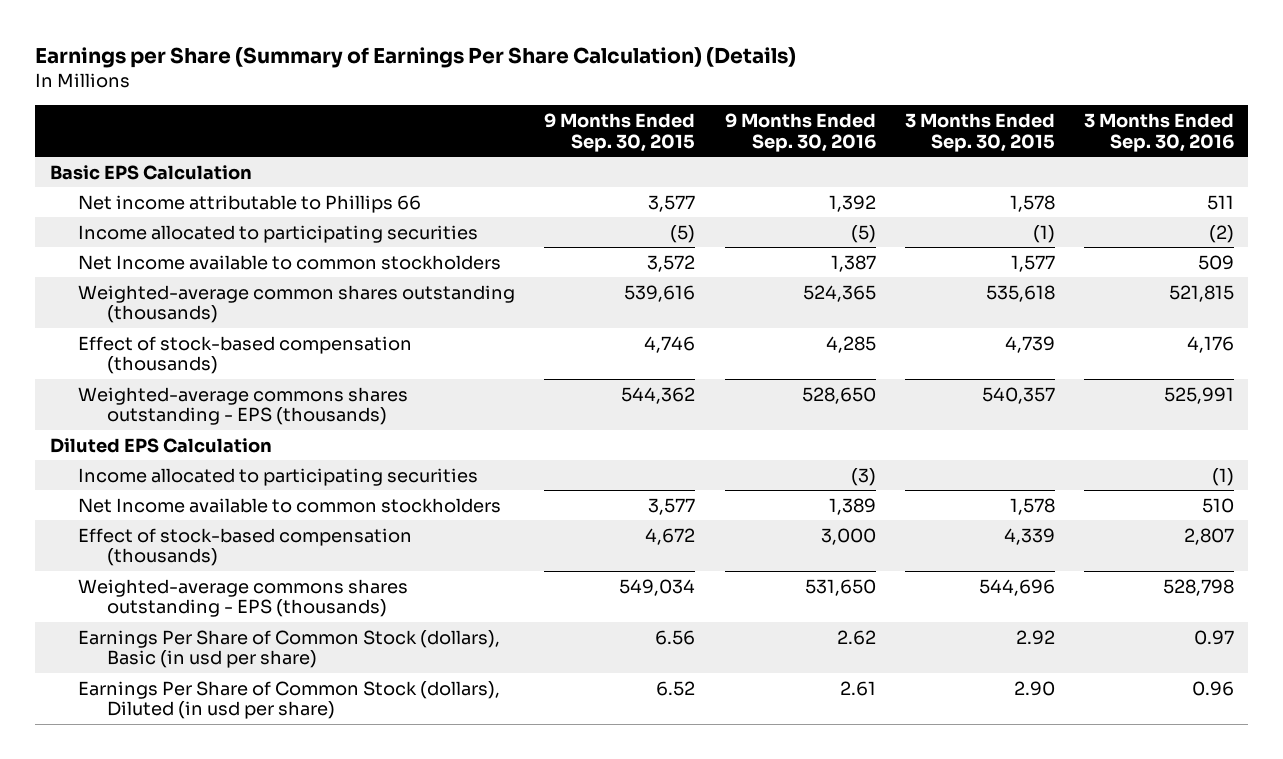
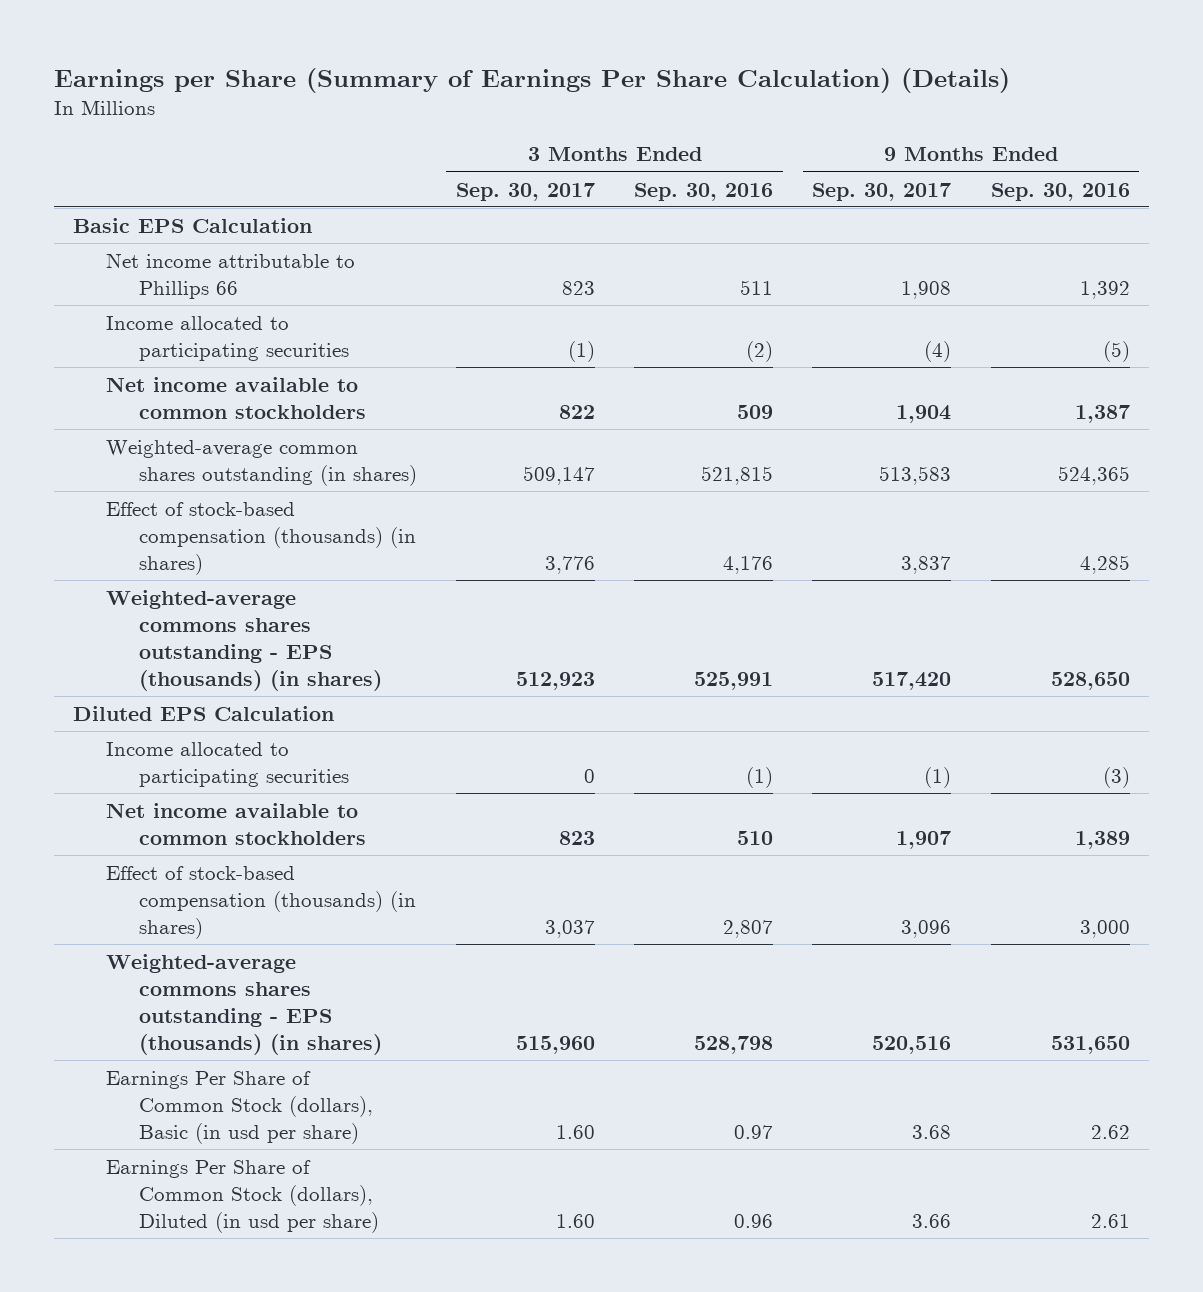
[544,112,696,152] 9 Months Ended Sep. 30, 2015 -> none
[904,112,1055,152] 3 Months Ended Sep. 30, 2015 -> none
none -> [455,182,595,201] Sep. 30, 2017
none -> [812,182,952,201] Sep. 30, 2017
[78,254,502,270] Net Income available to common stockholders -> [106,376,366,419] Net income available to common stockholders
[78,284,516,324] Weighted-average common shares outstanding (thousands) -> [106,439,417,486] Weighted-average common shares outstanding (in shares)
[78,335,413,375] Effect of stock-based compensation (thousands) -> [106,501,416,576] Effect of stock-based compensation (thousands) (in shares)
[78,386,409,426] Weighted-average commons shares outstanding - EPS (thousands) -> [106,589,382,692] Weighted-average commons shares outstanding - EPS (thousands) (in shares)
[78,497,502,513] Net Income available to common stockholders -> [106,802,366,845] Net income available to common stockholders
[78,527,413,567] Effect of stock-based compensation (thousands) -> [106,865,416,940] Effect of stock-based compensation (thousands) (in shares)
[78,578,409,618] Weighted-average commons shares outstanding - EPS (thousands) -> [106,953,382,1056] Weighted-average commons shares outstanding - EPS (thousands) (in shares)

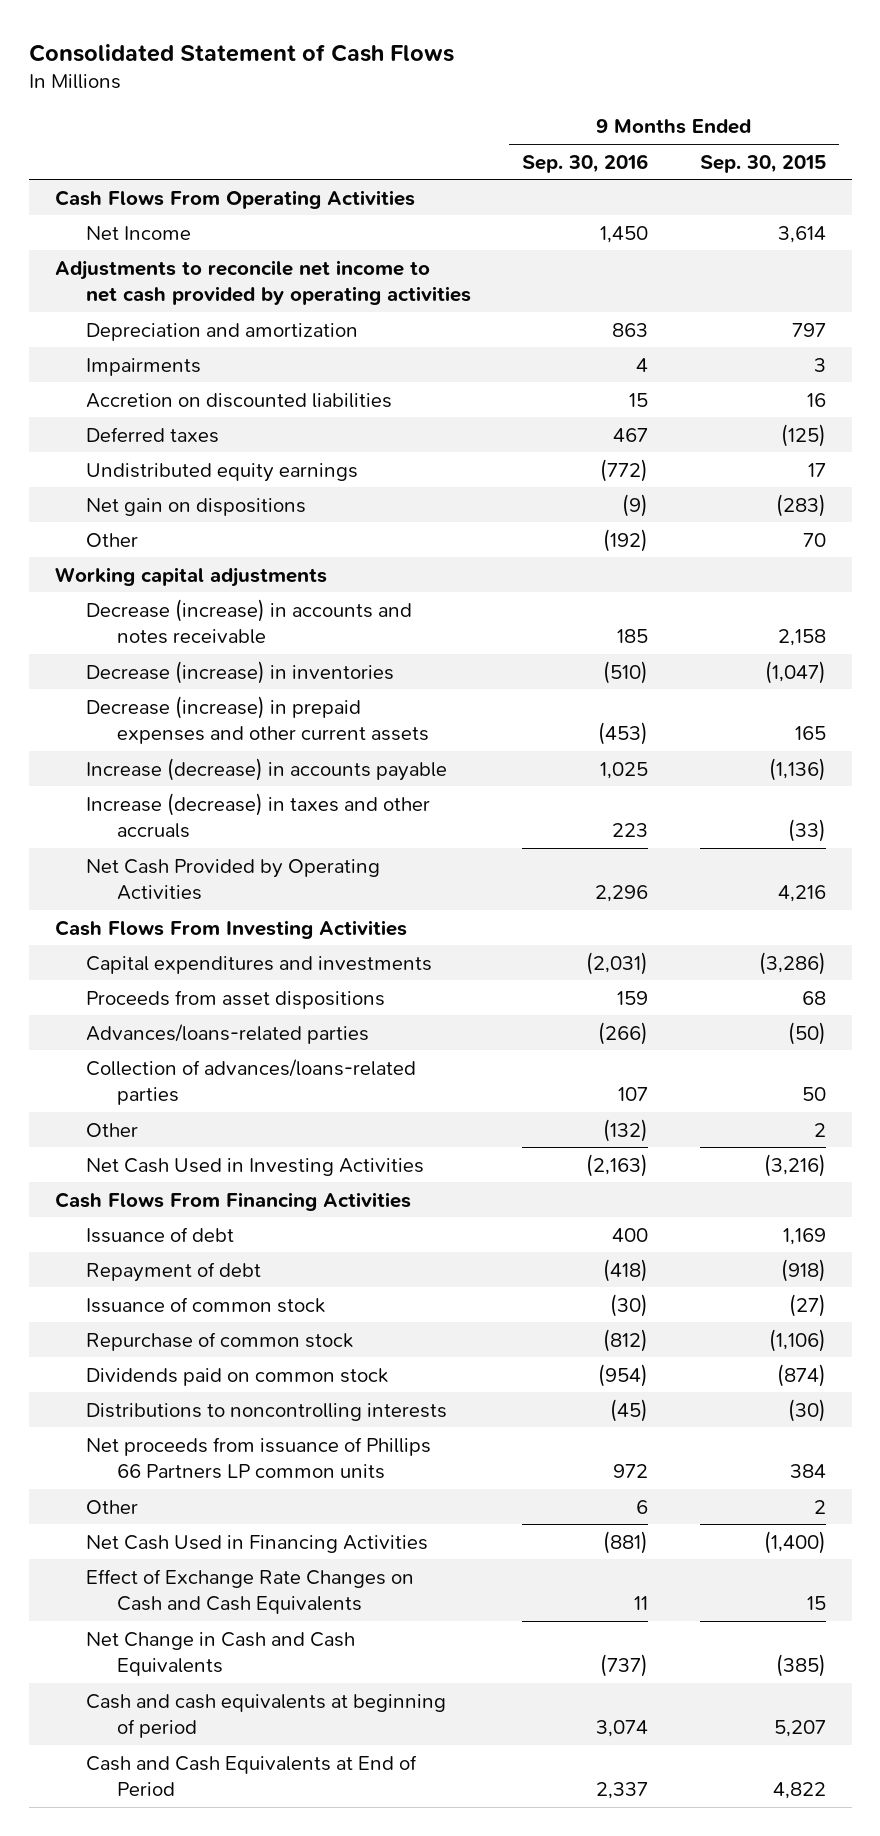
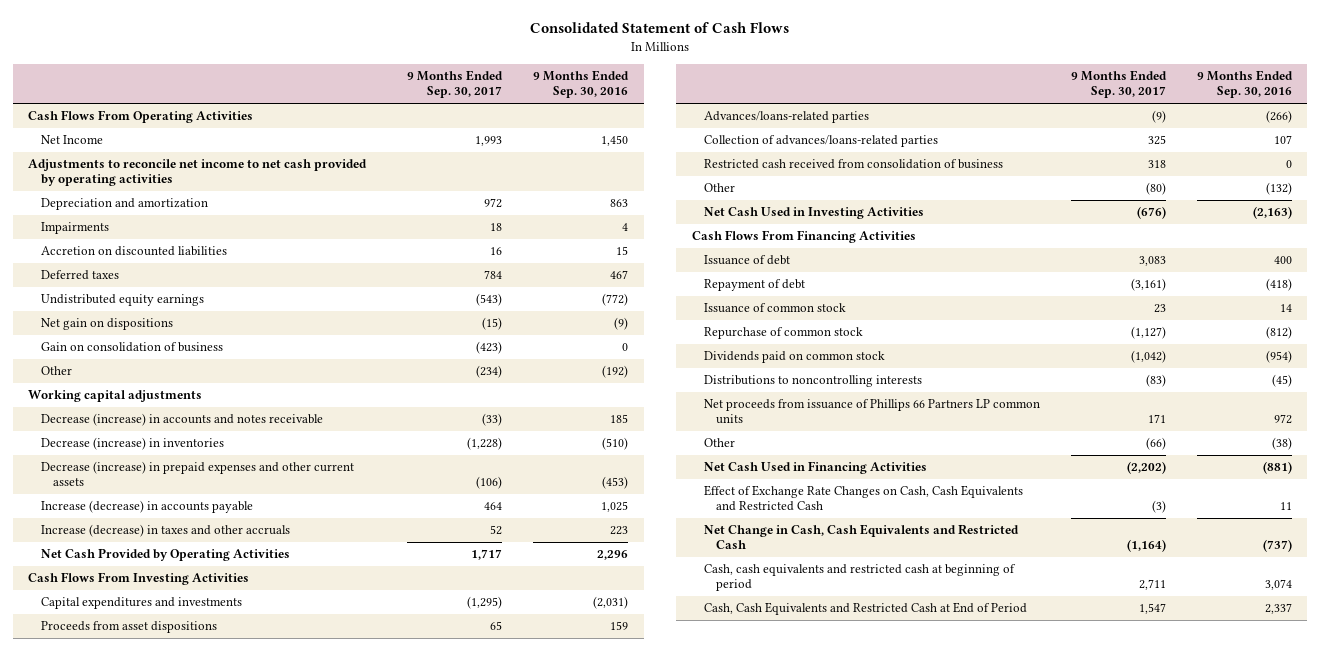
[699,154,826,173] Sep. 30, 2015 -> none
none -> [407,70,504,99] 9 Months Ended Sep. 30, 2017
none -> [40,342,223,353] Gain on consolidation of business
none -> [703,159,1003,170] Restricted cash received from consolidation of business
[610,1293,649,1317] (30) -> [1279,304,1292,313] 14
[636,1499,649,1514] 6 -> [1271,437,1292,451] (38)
[85,1568,414,1615] Effect of Exchange Rate Changes on Cash and Cash Equivalents -> [703,485,1023,512] Effect of Exchange Rate Changes on Cash, Cash Equivalents and Restricted Cash
[85,1631,355,1677] Net Change in Cash and Cash Equivalents -> [703,524,1019,550] Net Change in Cash, Cash Equivalents and Restricted Cash
[85,1693,446,1739] Cash and cash equivalents at beginning of period -> [703,564,1016,592] Cash, cash equivalents and restricted cash at beginning of period
[85,1754,417,1797] Cash and Cash Equivalents at End of Period -> [703,602,1027,616] Cash, Cash Equivalents and Restricted Cash at End of Period

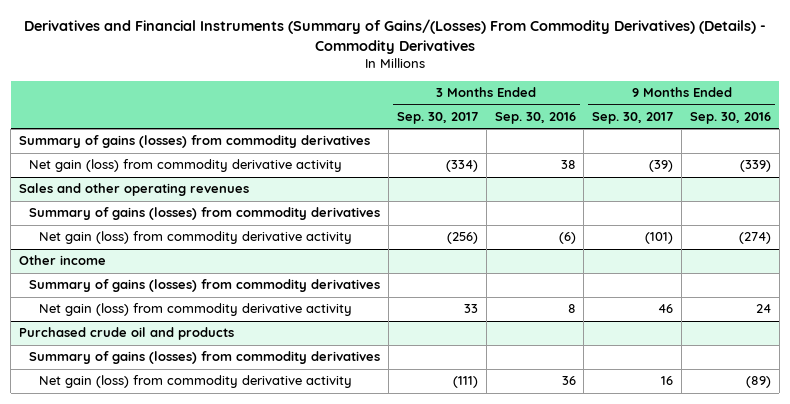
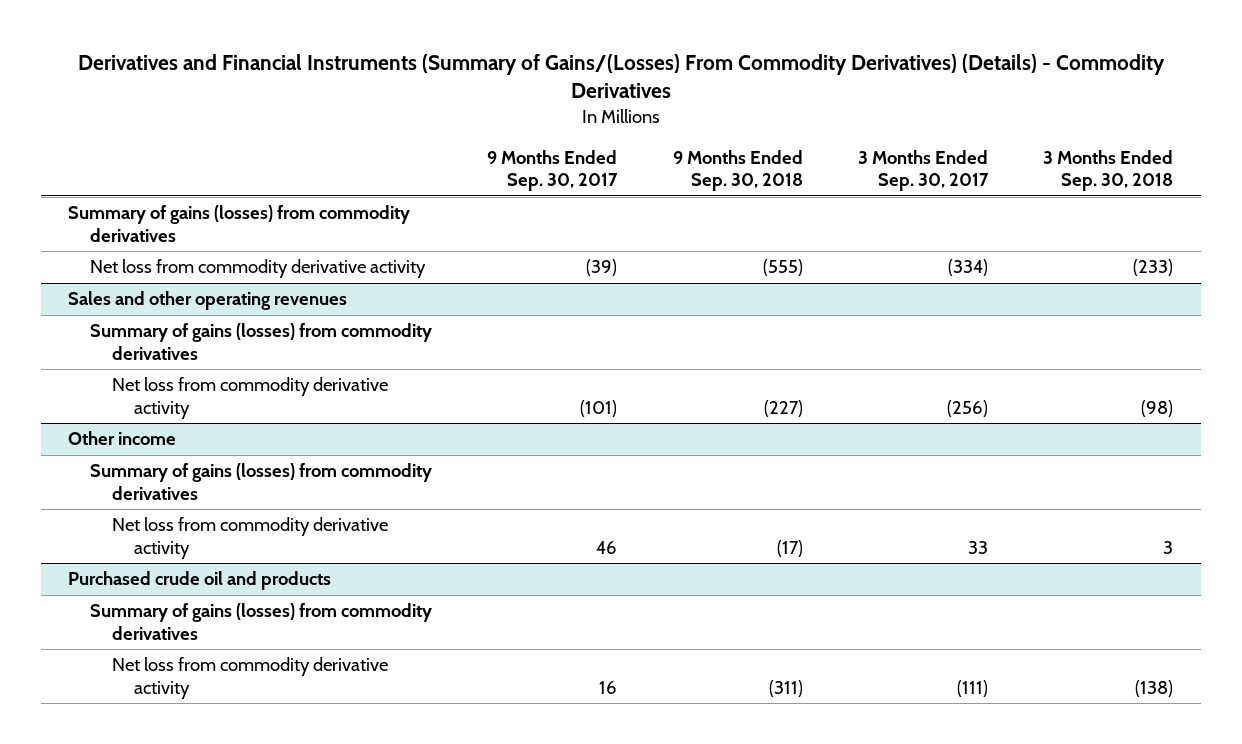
[494,111,576,124] Sep. 30, 2016 -> none
[690,111,772,124] Sep. 30, 2016 -> none
none -> [672,149,803,192] 9 Months Ended Sep. 30, 2018
none -> [1043,149,1174,192] 3 Months Ended Sep. 30, 2018
[29,159,343,173] Net gain (loss) from commodity derivative activity -> [90,259,427,279] Net loss from commodity derivative activity
[38,231,352,245] Net gain (loss) from commodity derivative activity -> [111,377,388,419] Net loss from commodity derivative activity
[38,303,352,317] Net gain (loss) from commodity derivative activity -> [111,517,388,559] Net loss from commodity derivative activity
[38,375,352,389] Net gain (loss) from commodity derivative activity -> [111,657,388,699] Net loss from commodity derivative activity

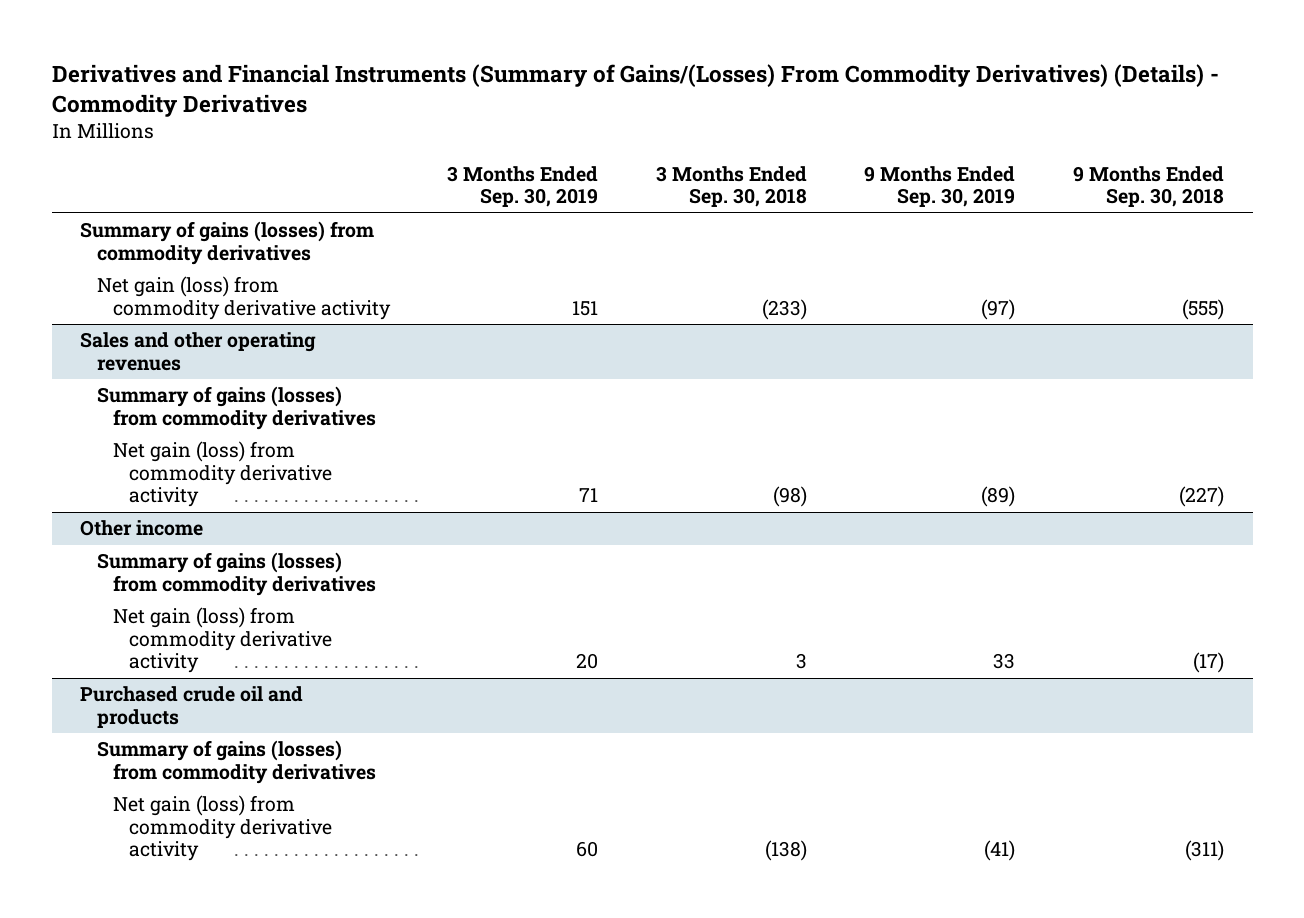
[487,149,619,192] 9 Months Ended Sep. 30, 2017 -> none
[857,149,989,192] 3 Months Ended Sep. 30, 2017 -> none
none -> [447,165,599,208] 3 Months Ended Sep. 30, 2019
none -> [864,165,1016,208] 9 Months Ended Sep. 30, 2019
[90,259,427,279] Net loss from commodity derivative activity -> [96,276,392,320] Net gain (loss) from commodity derivative activity
[111,377,388,419] Net loss from commodity derivative activity -> [113,441,333,508] Net gain (loss) from commodity derivative activity
[111,517,388,559] Net loss from commodity derivative activity -> [113,607,333,674] Net gain (loss) from commodity derivative activity
[111,657,388,699] Net loss from commodity derivative activity -> [113,795,333,862] Net gain (loss) from commodity derivative activity

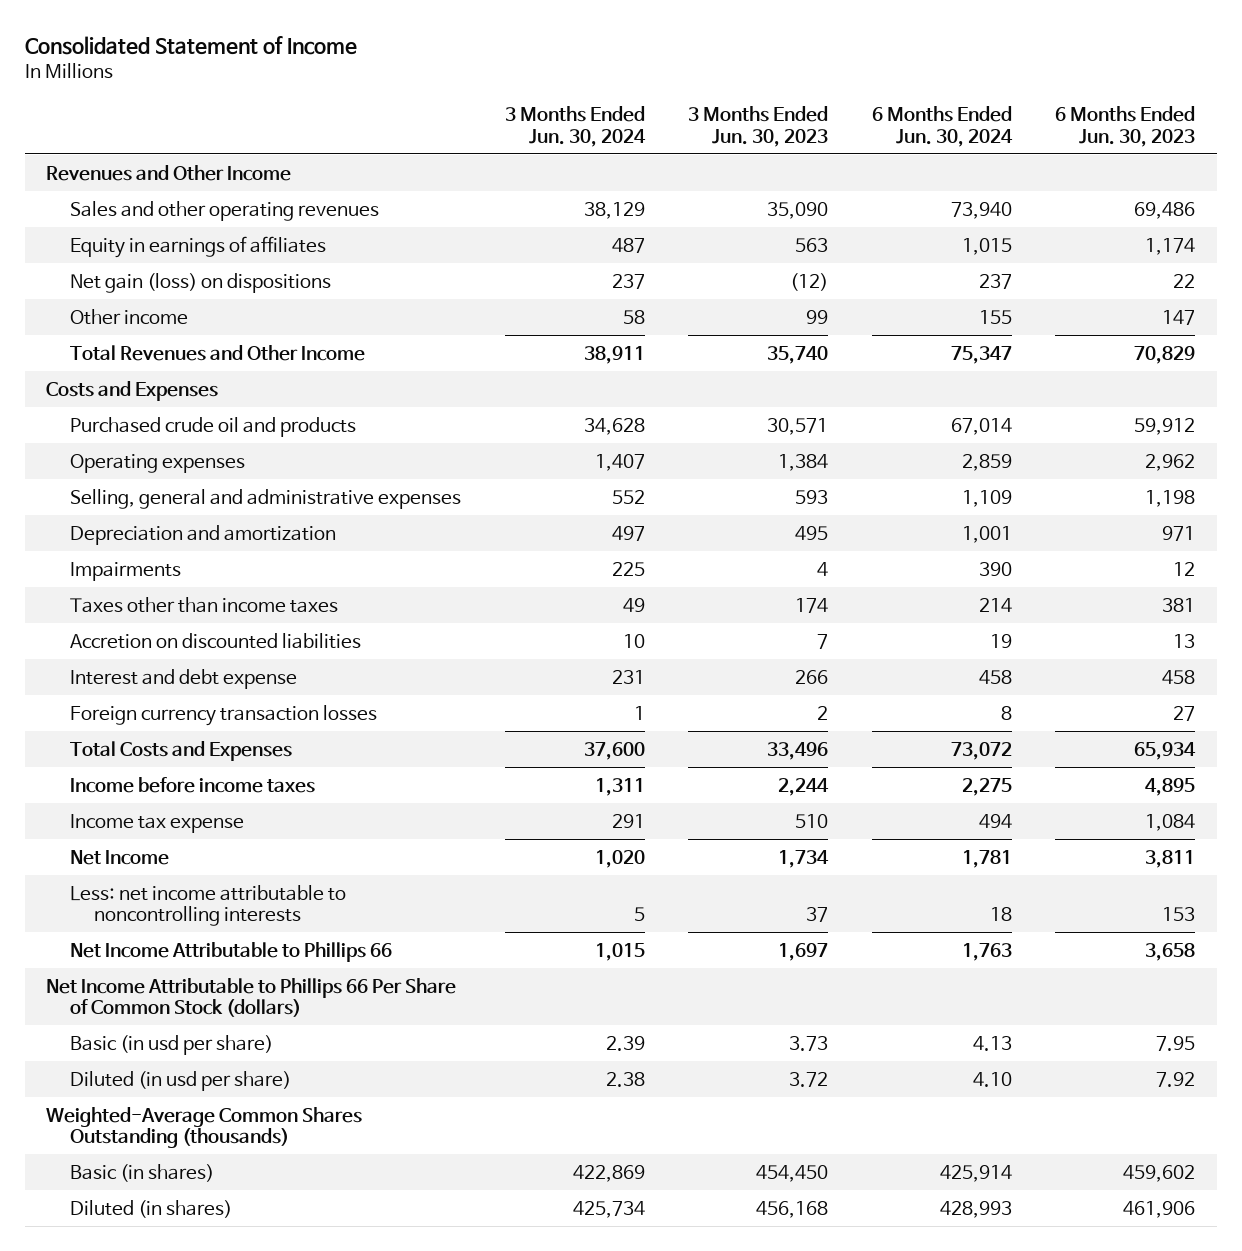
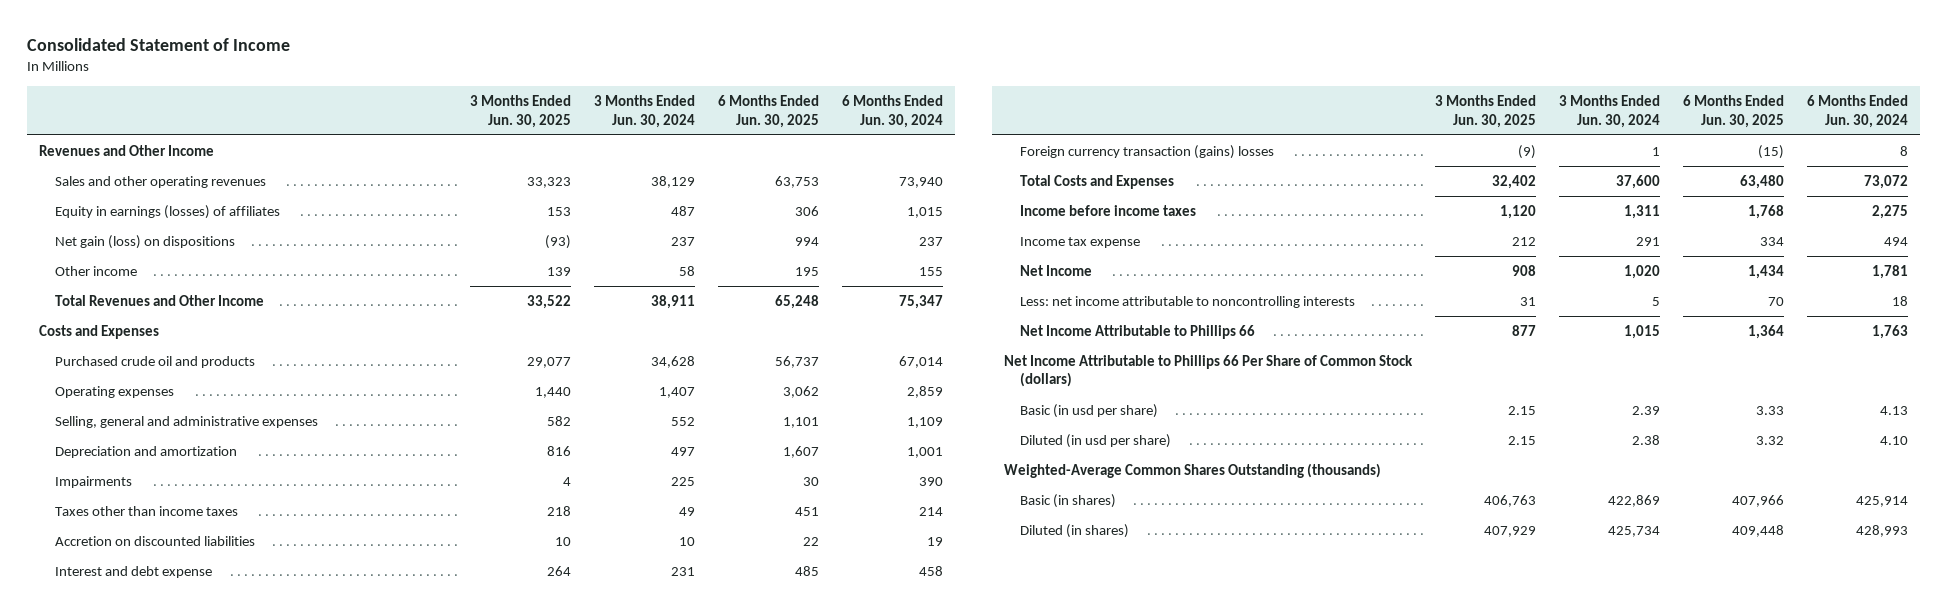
[688,105,829,147] 3 Months Ended Jun. 30, 2023 -> none
[1055,105,1196,147] 6 Months Ended Jun. 30, 2023 -> none
none -> [470,95,572,128] 3 Months Ended Jun. 30, 2025
none -> [718,95,820,128] 6 Months Ended Jun. 30, 2025
[70,235,327,258] Equity in earnings of affiliates -> [55,205,281,220] Equity in earnings (losses) of affiliates
[70,704,378,726] Foreign currency transaction losses -> [1020,145,1275,160] Foreign currency transaction (gains) losses

